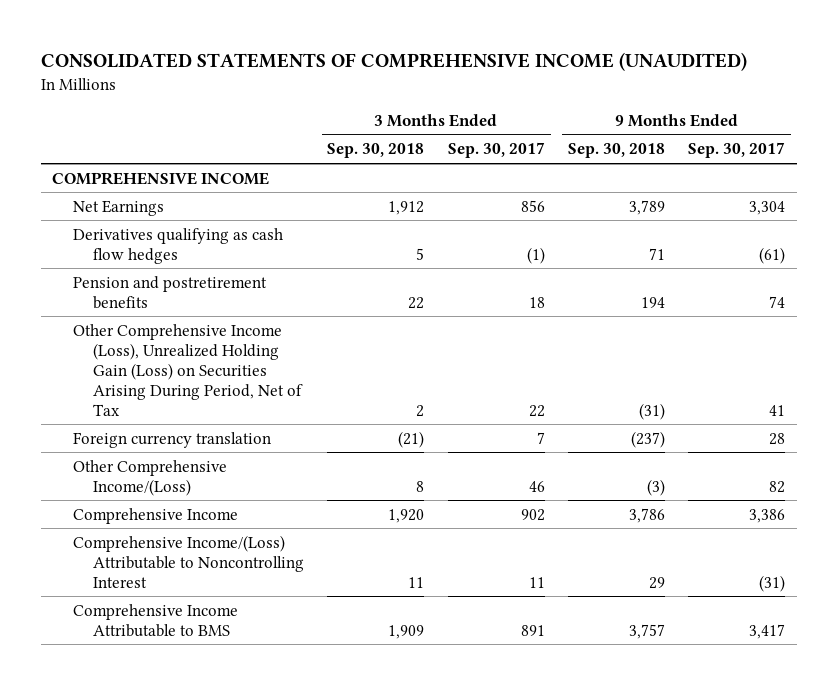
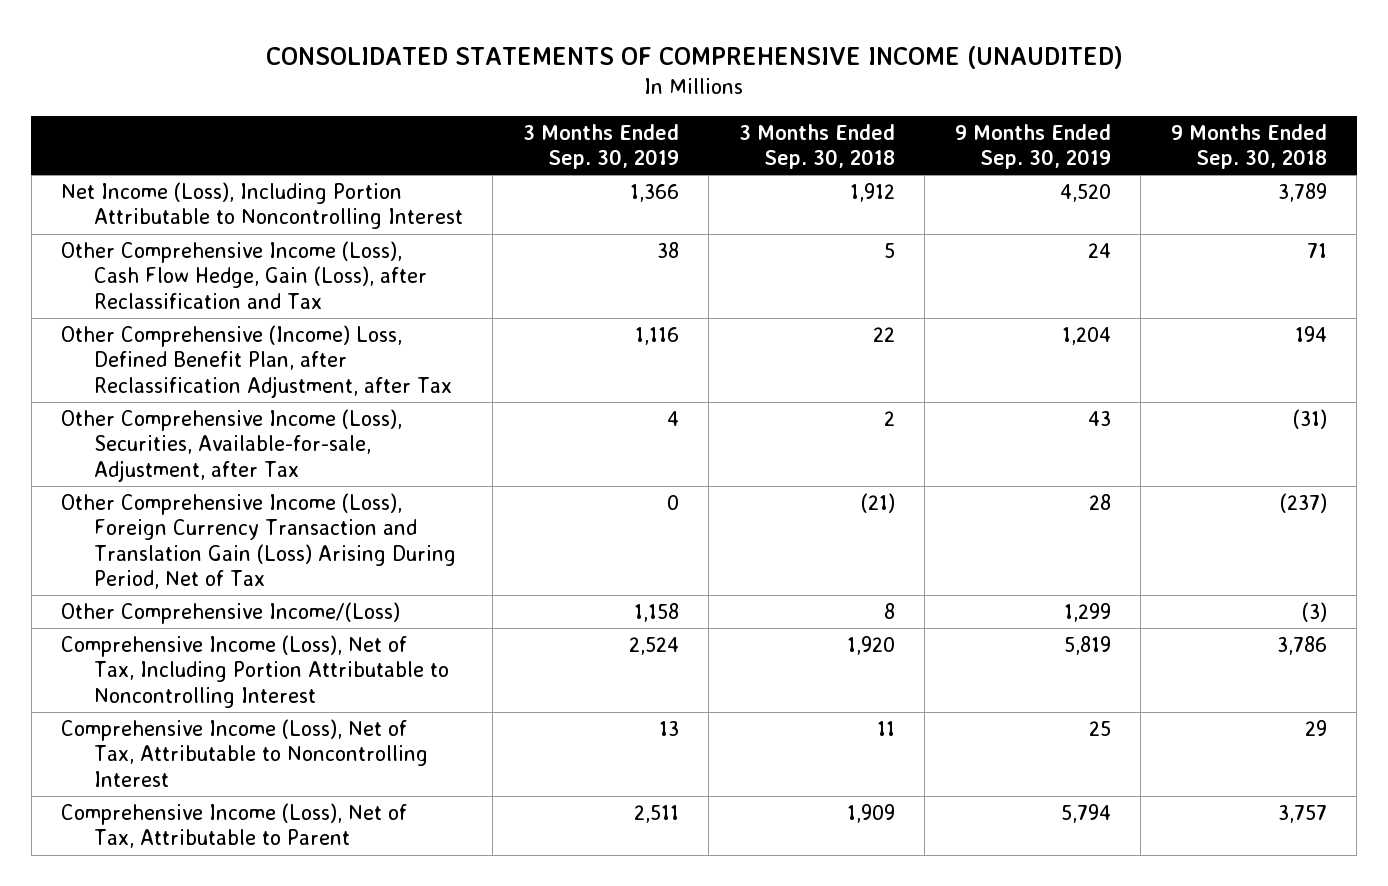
[447,142,545,159] Sep. 30, 2017 -> none
[688,142,786,159] Sep. 30, 2017 -> none
none -> [522,123,679,170] 3 Months Ended Sep. 30, 2019
none -> [954,123,1111,170] 9 Months Ended Sep. 30, 2019
[52,171,270,185] COMPREHENSIVE INCOME -> none
[72,199,164,216] Net Earnings -> [61,182,463,230] Net Income (Loss), Including Portion Attributable to Noncontrolling Interest
[72,227,283,264] Derivatives qualifying as cash flow hedges -> [61,241,427,309] Other Comprehensive Income (Loss), Cash Flow Hedge, Gain (Loss), after Reclassification and Tax
[72,275,267,309] Pension and postretirement benefits -> [61,325,452,398] Other Comprehensive (Income) Loss, Defined Benefit Plan, after Reclassification Adjustment, after Tax
[72,323,304,416] Other Comprehensive Income (Loss), Unrealized Holding Gain (Loss) on Securities Arising During Period, Net of Tax -> [61,409,403,482] Other Comprehensive Income (Loss), Securities, Available-for-sale, Adjustment, after Tax
[72,431,271,448] Foreign currency translation -> [61,493,456,589] Other Comprehensive Income (Loss), Foreign Currency Transaction and Translation Gain (Loss) Arising During Period, Net of Tax
[72,507,238,524] Comprehensive Income -> [61,635,449,708] Comprehensive Income (Loss), Net of Tax, Including Portion Attributable to Noncontrolling Interest
[72,534,305,588] Comprehensive Income/(Loss) Attributable to Noncontrolling Interest -> [61,719,428,787] Comprehensive Income (Loss), Net of Tax, Attributable to Noncontrolling Interest
[72,603,238,637] Comprehensive Income Attributable to BMS -> [61,803,408,849] Comprehensive Income (Loss), Net of Tax, Attributable to Parent

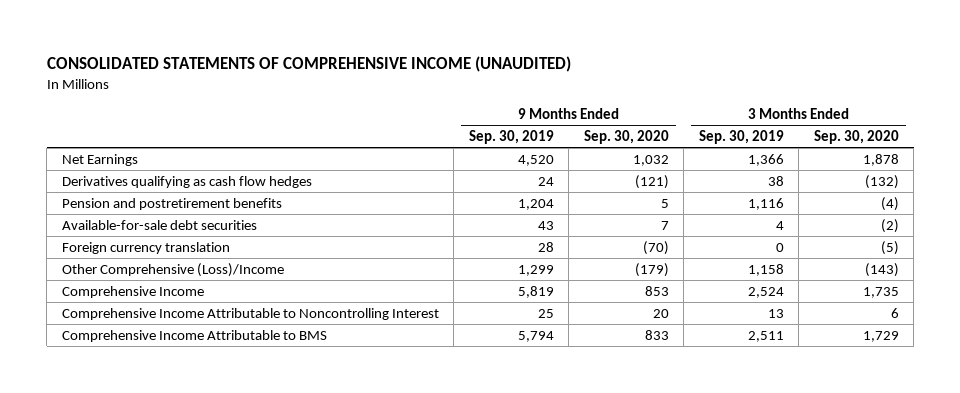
[738,123,895,170] 3 Months Ended Sep. 30, 2018 -> none
[1170,123,1327,170] 9 Months Ended Sep. 30, 2018 -> none
none -> [583,129,669,144] Sep. 30, 2020
none -> [813,129,899,144] Sep. 30, 2020
[61,182,463,230] Net Income (Loss), Including Portion Attributable to Noncontrolling Interest -> [61,153,138,166] Net Earnings
[61,241,427,309] Other Comprehensive Income (Loss), Cash Flow Hedge, Gain (Loss), after Reclassification and Tax -> [61,175,312,188] Derivatives qualifying as cash flow hedges
[61,325,452,398] Other Comprehensive (Income) Loss, Defined Benefit Plan, after Reclassification Adjustment, after Tax -> [61,197,282,210] Pension and postretirement benefits
[61,409,403,482] Other Comprehensive Income (Loss), Securities, Available-for-sale, Adjustment, after Tax -> [61,219,257,230] Available-for-sale debt securities
[61,493,456,589] Other Comprehensive Income (Loss), Foreign Currency Transaction and Translation Gain (Loss) Arising During Period, Net of Tax -> [61,241,230,254] Foreign currency translation
[61,602,401,625] Other Comprehensive Income/(Loss) -> [61,262,284,277] Other Comprehensive (Loss)/Income
[61,635,449,708] Comprehensive Income (Loss), Net of Tax, Including Portion Attributable to Noncontrolling Interest -> [61,285,204,298] Comprehensive Income
[61,719,428,787] Comprehensive Income (Loss), Net of Tax, Attributable to Noncontrolling Interest -> [61,307,439,320] Comprehensive Income Attributable to Noncontrolling Interest
[61,803,408,849] Comprehensive Income (Loss), Net of Tax, Attributable to Parent -> [61,329,327,342] Comprehensive Income Attributable to BMS

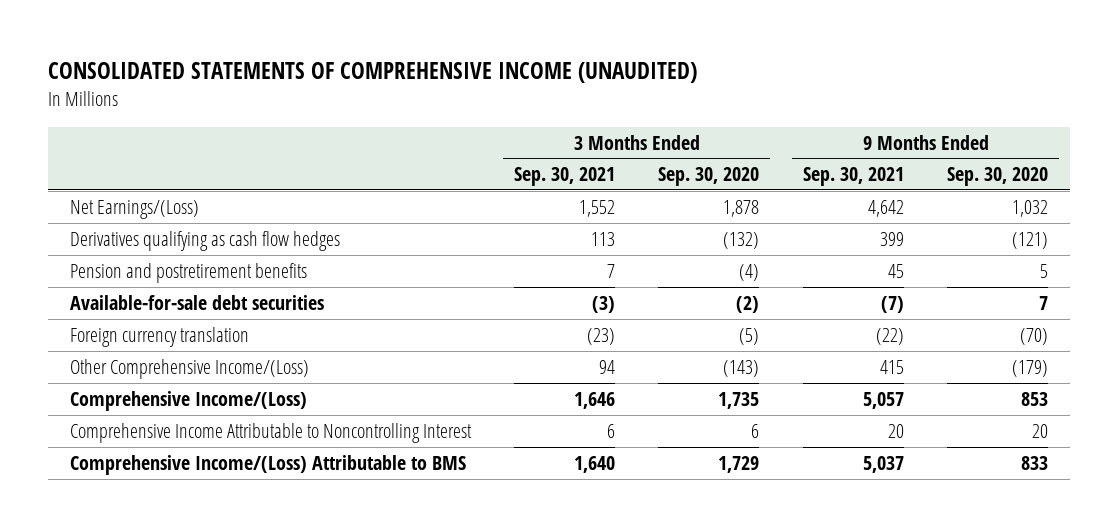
[468,129,554,144] Sep. 30, 2019 -> none
[698,129,784,144] Sep. 30, 2019 -> none
none -> [514,167,616,187] Sep. 30, 2021
none -> [802,167,904,187] Sep. 30, 2021
[61,153,138,166] Net Earnings -> [69,200,199,220] Net Earnings/(Loss)
[61,262,284,277] Other Comprehensive (Loss)/Income -> [69,359,309,380] Other Comprehensive Income/(Loss)
[61,285,204,298] Comprehensive Income -> [69,391,307,412] Comprehensive Income/(Loss)
[61,329,327,342] Comprehensive Income Attributable to BMS -> [69,455,466,476] Comprehensive Income/(Loss) Attributable to BMS

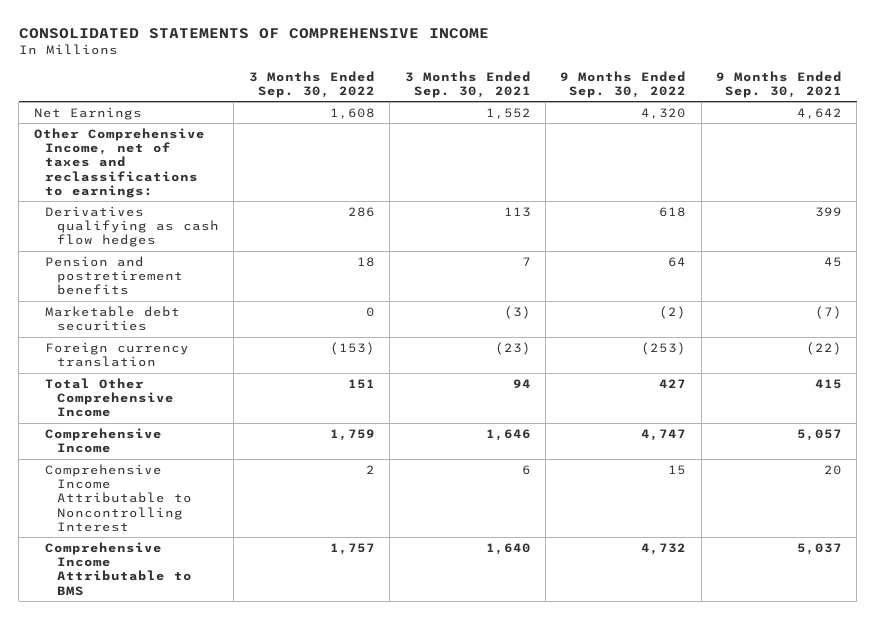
[47,62,697,84] CONSOLIDATED STATEMENTS OF COMPREHENSIVE INCOME (UNAUDITED) -> [18,27,489,39] CONSOLIDATED STATEMENTS OF COMPREHENSIVE INCOME
[658,167,760,187] Sep. 30, 2020 -> none
[947,167,1049,187] Sep. 30, 2020 -> none
none -> [248,70,375,99] 3 Months Ended Sep. 30, 2022
none -> [560,70,687,99] 9 Months Ended Sep. 30, 2022
[69,200,199,220] Net Earnings/(Loss) -> [33,106,142,120] Net Earnings
none -> [33,127,205,198] Other Comprehensive Income, net of taxes and reclassifications to earnings:
[69,295,324,311] Available-for-sale debt securities -> [45,305,181,332] Marketable debt securities
[69,359,309,380] Other Comprehensive Income/(Loss) -> [45,377,175,418] Total Other Comprehensive Income
[69,391,307,412] Comprehensive Income/(Loss) -> [45,427,163,454] Comprehensive Income
[69,455,466,476] Comprehensive Income/(Loss) Attributable to BMS -> [45,541,193,596] Comprehensive Income Attributable to BMS

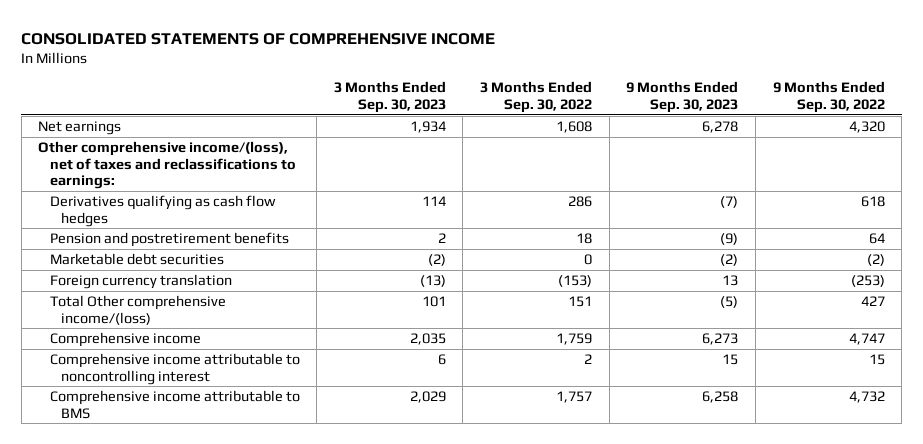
[404,70,531,99] 3 Months Ended Sep. 30, 2021 -> none
[716,70,843,99] 9 Months Ended Sep. 30, 2021 -> none
none -> [333,81,446,114] 3 Months Ended Sep. 30, 2023
none -> [626,81,739,114] 9 Months Ended Sep. 30, 2023
[33,106,142,120] Net Earnings -> [38,121,122,136] Net earnings
[33,127,205,198] Other Comprehensive Income, net of taxes and reclassifications to earnings: -> [38,141,296,190] Other comprehensive income/(loss), net of taxes and reclassifications to earnings:
[45,377,175,418] Total Other Comprehensive Income -> [49,295,226,325] Total Other comprehensive income/(loss)
[45,427,163,454] Comprehensive Income -> [49,332,201,348] Comprehensive income
[45,463,193,532] Comprehensive Income Attributable to Noncontrolling Interest -> [49,353,300,385] Comprehensive income attributable to noncontrolling interest
[45,541,193,596] Comprehensive Income Attributable to BMS -> [49,390,300,419] Comprehensive income attributable to BMS

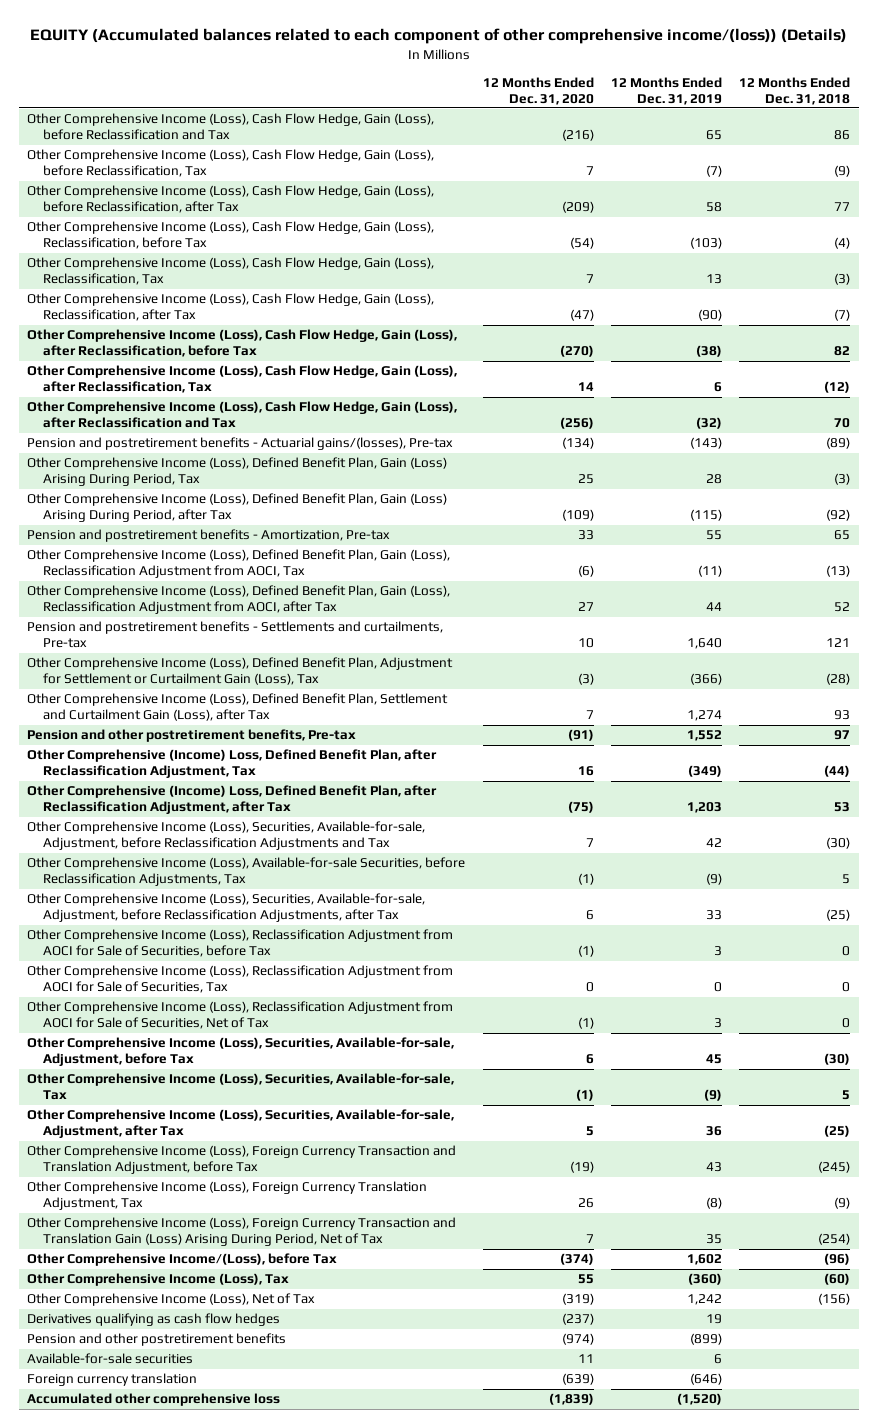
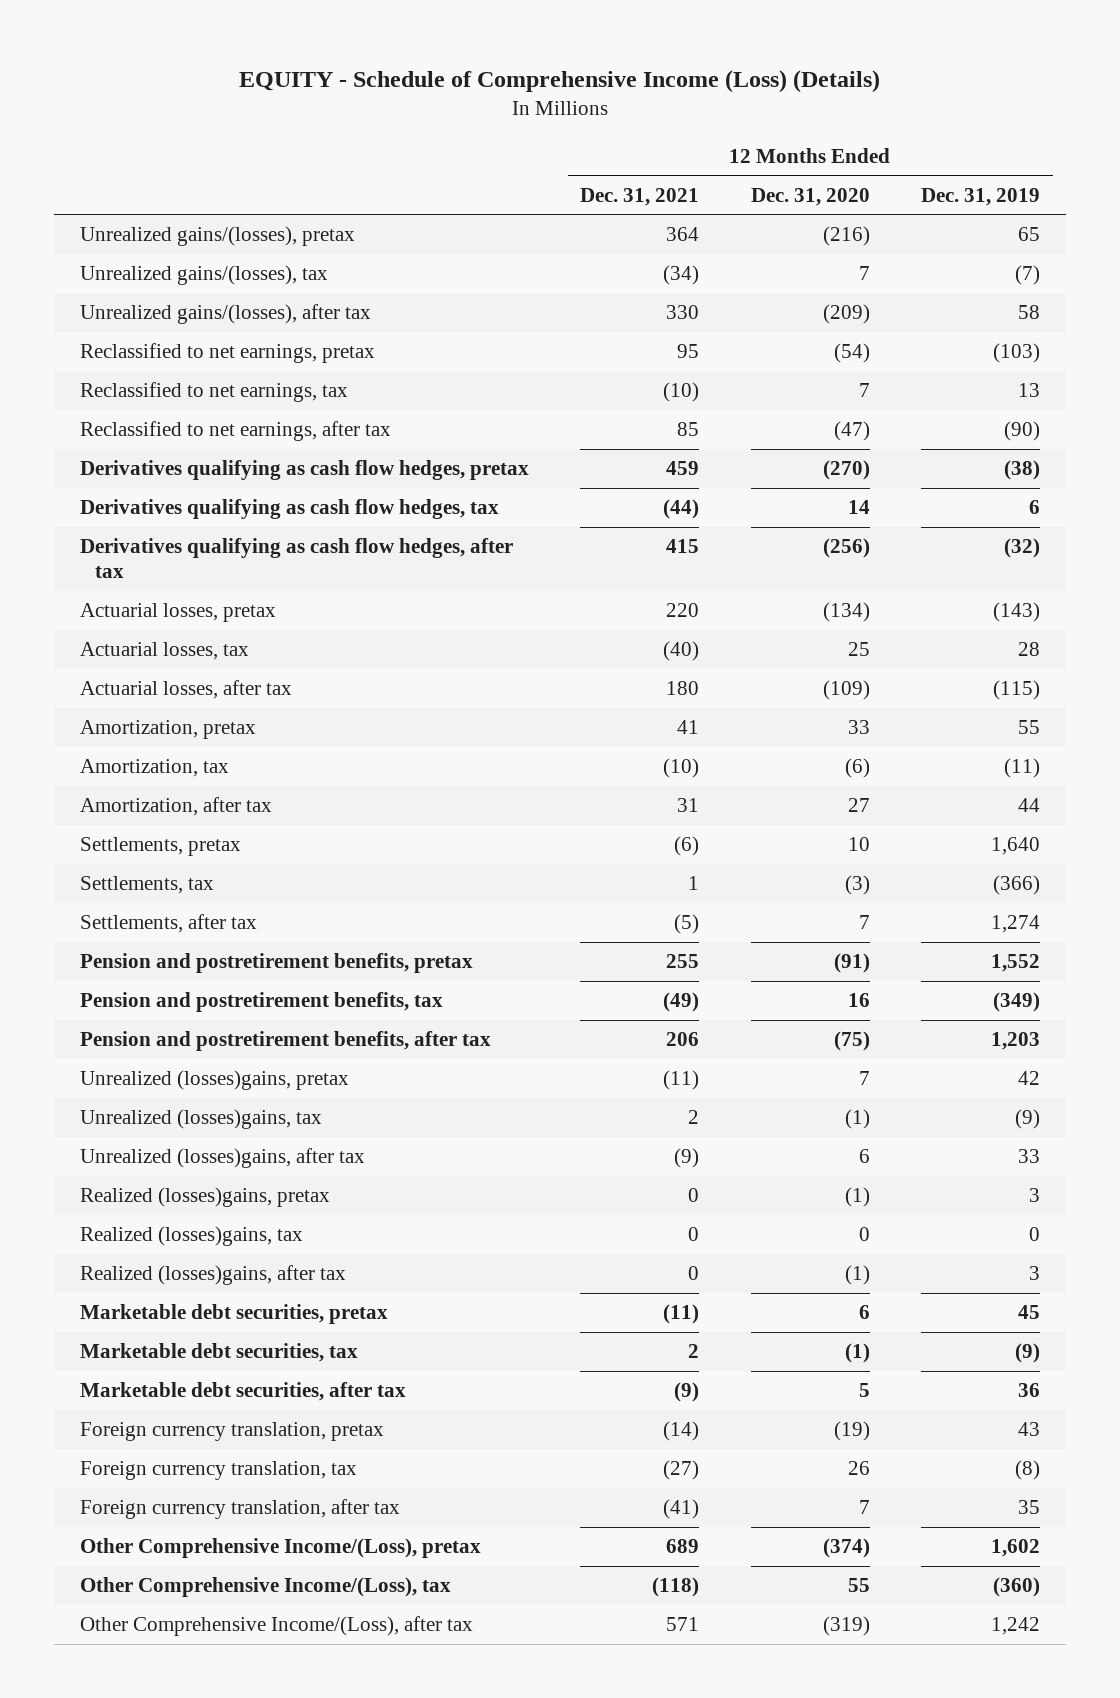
[29,28,847,45] EQUITY (Accumulated balances related to each component of other comprehensive income/(loss)) (Details) -> [239,69,881,93] EQUITY - Schedule of Comprehensive Income (Loss) (Details)
[739,76,851,105] 12 Months Ended Dec. 31, 2018 -> none
none -> [580,187,700,206] Dec. 31, 2021
[27,1313,281,1327] Derivatives qualifying as cash flow hedges -> none
[27,1333,287,1347] Pension and other postretirement benefits -> none
[27,1353,194,1365] Available-for-sale securities -> none
[27,1373,198,1387] Foreign currency translation -> none
[27,1393,281,1407] Accumulated other comprehensive loss -> none
[27,113,435,141] Other Comprehensive Income (Loss), Cash Flow Hedge, Gain (Loss), before Reclassification and Tax -> [79,226,355,247] Unrealized gains/(losses), pretax
[27,149,435,178] Other Comprehensive Income (Loss), Cash Flow Hedge, Gain (Loss), before Reclassification, Tax -> [79,265,328,286] Unrealized gains/(losses), tax
[27,185,435,214] Other Comprehensive Income (Loss), Cash Flow Hedge, Gain (Loss), before Reclassification, after Tax -> [79,304,371,325] Unrealized gains/(losses), after tax
[27,221,435,250] Other Comprehensive Income (Loss), Cash Flow Hedge, Gain (Loss), Reclassification, before Tax -> [79,343,375,364] Reclassified to net earnings, pretax
[27,257,435,286] Other Comprehensive Income (Loss), Cash Flow Hedge, Gain (Loss), Reclassification, Tax -> [79,382,348,403] Reclassified to net earnings, tax
[27,293,435,322] Other Comprehensive Income (Loss), Cash Flow Hedge, Gain (Loss), Reclassification, after Tax -> [79,421,391,442] Reclassified to net earnings, after tax
[27,329,458,358] Other Comprehensive Income (Loss), Cash Flow Hedge, Gain (Loss), after Reclassification, before Tax -> [79,460,529,481] Derivatives qualifying as cash flow hedges, pretax
[27,365,458,394] Other Comprehensive Income (Loss), Cash Flow Hedge, Gain (Loss), after Reclassification, Tax -> [79,499,499,520] Derivatives qualifying as cash flow hedges, tax
[27,401,458,429] Other Comprehensive Income (Loss), Cash Flow Hedge, Gain (Loss), after Reclassification and Tax -> [79,538,513,579] Derivatives qualifying as cash flow hedges, after tax
[27,437,454,451] Pension and postretirement benefits - Actuarial gains/(losses), Pre-tax -> [79,603,276,623] Actuarial losses, pretax
[27,457,448,487] Other Comprehensive Income (Loss), Defined Benefit Plan, Gain (Loss) Arising During Period, Tax -> [79,642,249,661] Actuarial losses, tax
[27,493,448,523] Other Comprehensive Income (Loss), Defined Benefit Plan, Gain (Loss) Arising During Period, after Tax -> [79,680,292,700] Actuarial losses, after tax
[27,529,391,543] Pension and postretirement benefits - Amortization, Pre-tax -> [79,720,256,740] Amortization, pretax
[27,549,451,579] Other Comprehensive Income (Loss), Defined Benefit Plan, Gain (Loss), Reclassification Adjustment from AOCI, Tax -> [79,759,229,778] Amortization, tax
[27,585,451,615] Other Comprehensive Income (Loss), Defined Benefit Plan, Gain (Loss), Reclassification Adjustment from AOCI, after Tax -> [79,797,272,817] Amortization, after tax
[27,621,444,649] Pension and postretirement benefits - Settlements and curtailments, Pre-tax -> [79,837,241,857] Settlements, pretax
[27,657,454,686] Other Comprehensive Income (Loss), Defined Benefit Plan, Adjustment for Settlement or Curtailment Gain (Loss), Tax -> [79,876,214,895] Settlements, tax
[27,693,449,722] Other Comprehensive Income (Loss), Defined Benefit Plan, Settlement and Curtailment Gain (Loss), after Tax -> [79,914,257,934] Settlements, after tax
[27,729,357,743] Pension and other postretirement benefits, Pre-tax -> [79,953,473,974] Pension and postretirement benefits, pretax
[27,749,438,779] Other Comprehensive (Income) Loss, Defined Benefit Plan, after Reclassification Adjustment, Tax -> [79,992,443,1013] Pension and postretirement benefits, tax
[27,785,438,815] Other Comprehensive (Income) Loss, Defined Benefit Plan, after Reclassification Adjustment, after Tax -> [79,1031,491,1052] Pension and postretirement benefits, after tax
[27,821,426,851] Other Comprehensive Income (Loss), Securities, Available-for-sale, Adjustment, before Reclassification Adjustments and Tax -> [79,1070,349,1091] Unrealized (losses)gains, pretax
[27,857,466,887] Other Comprehensive Income (Loss), Available-for-sale Securities, before Reclassification Adjustments, Tax -> [79,1109,322,1130] Unrealized (losses)gains, tax
[27,893,426,923] Other Comprehensive Income (Loss), Securities, Available-for-sale, Adjustment, before Reclassification Adjustments, after Tax -> [79,1148,365,1169] Unrealized (losses)gains, after tax
[27,929,454,958] Other Comprehensive Income (Loss), Reclassification Adjustment from AOCI for Sale of Securities, before Tax -> [79,1187,330,1208] Realized (losses)gains, pretax
[27,965,454,994] Other Comprehensive Income (Loss), Reclassification Adjustment from AOCI for Sale of Securities, Tax -> [79,1226,303,1247] Realized (losses)gains, tax
[27,1001,454,1030] Other Comprehensive Income (Loss), Reclassification Adjustment from AOCI for Sale of Securities, Net of Tax -> [79,1265,346,1286] Realized (losses)gains, after tax
[27,1037,455,1067] Other Comprehensive Income (Loss), Securities, Available-for-sale, Adjustment, before Tax -> [79,1304,388,1325] Marketable debt securities, pretax
[27,1073,455,1101] Other Comprehensive Income (Loss), Securities, Available-for-sale, Tax -> [79,1343,358,1363] Marketable debt securities, tax
[27,1109,455,1139] Other Comprehensive Income (Loss), Securities, Available-for-sale, Adjustment, after Tax -> [79,1382,406,1402] Marketable debt securities, after tax
[27,1145,457,1175] Other Comprehensive Income (Loss), Foreign Currency Transaction and Translation Adjustment, before Tax -> [79,1422,384,1442] Foreign currency translation, pretax
[27,1181,428,1211] Other Comprehensive Income (Loss), Foreign Currency Translation Adjustment, Tax -> [79,1461,357,1481] Foreign currency translation, tax
[27,1217,457,1247] Other Comprehensive Income (Loss), Foreign Currency Transaction and Translation Gain (Loss) Arising During Period, Net of Tax -> [79,1499,400,1520] Foreign currency translation, after tax
[27,1253,338,1267] Other Comprehensive Income/(Loss), before Tax -> [79,1538,481,1559] Other Comprehensive Income/(Loss), pretax
[27,1273,290,1287] Other Comprehensive Income (Loss), Tax -> [79,1577,451,1598] Other Comprehensive Income/(Loss), tax
[27,1293,316,1307] Other Comprehensive Income (Loss), Net of Tax -> [79,1616,473,1637] Other Comprehensive Income/(Loss), after tax

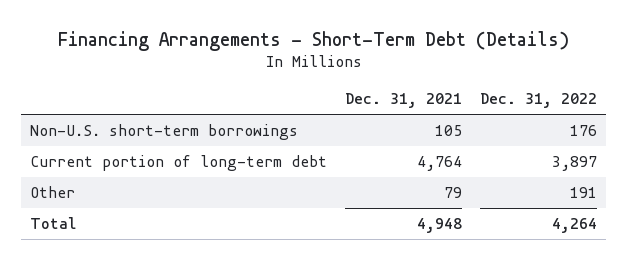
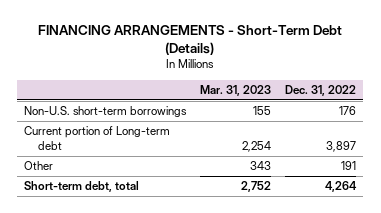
[57,30,569,51] Financing Arrangements - Short-Term Debt (Details) -> [38,25,343,55] FINANCING ARRANGEMENTS - Short-Term Debt (Details)
[345,93,463,109] Dec. 31, 2021 -> none
none -> [200,85,272,97] Mar. 31, 2023
[29,154,327,171] Current portion of long-term debt -> [24,126,171,151] Current portion of Long-term debt
[29,216,77,229] Total -> [24,181,140,193] Short-term debt, total

